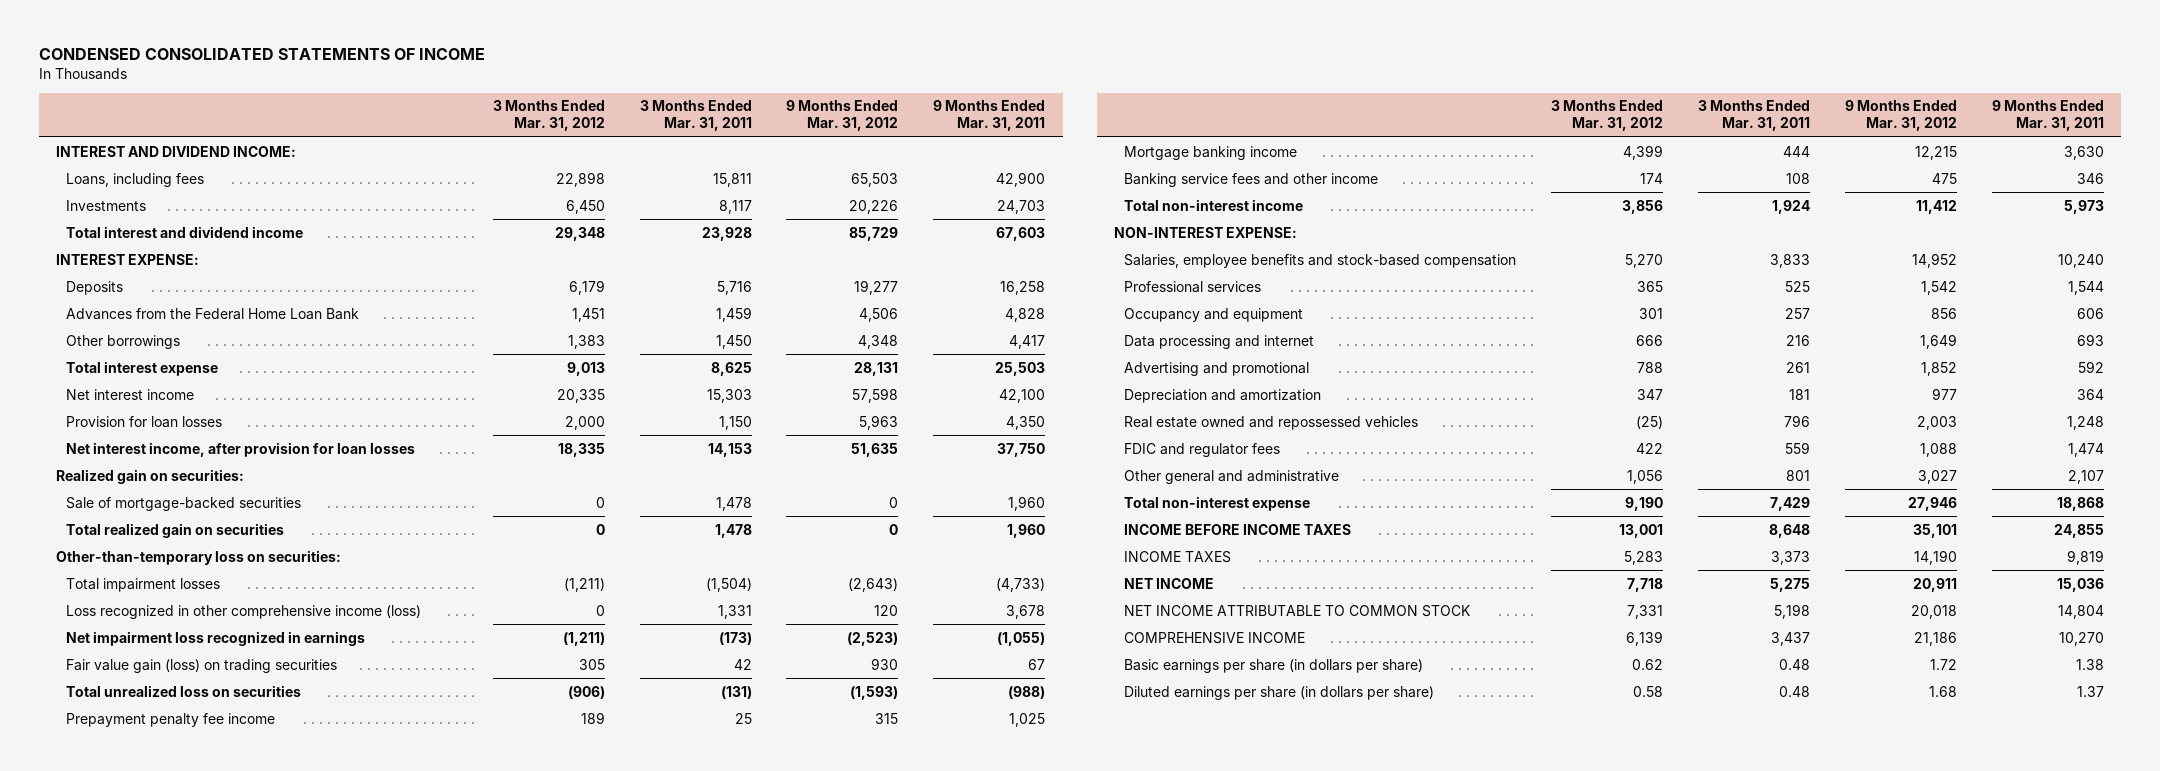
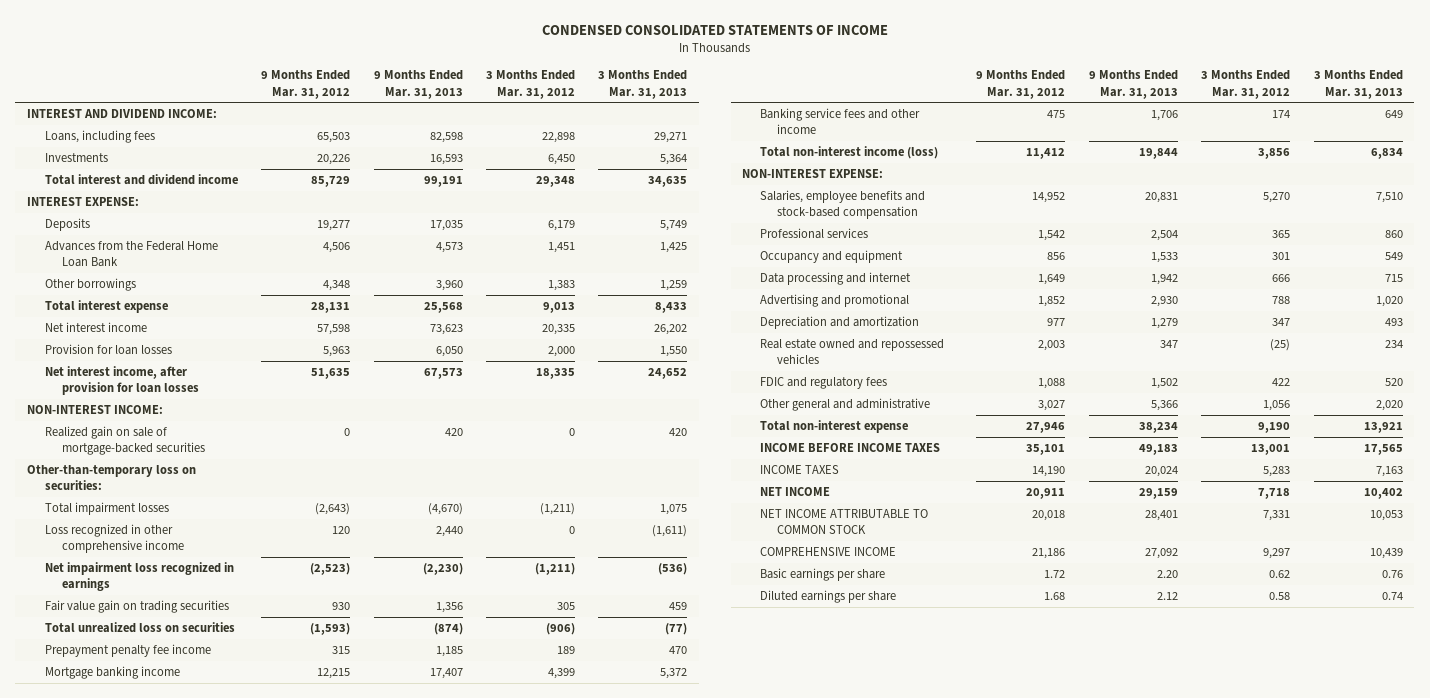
[639,100,752,132] 3 Months Ended Mar. 31, 2011 -> none
[933,100,1046,132] 9 Months Ended Mar. 31, 2011 -> none
none -> [373,70,463,99] 9 Months Ended Mar. 31, 2013
none -> [598,70,688,99] 3 Months Ended Mar. 31, 2013
[55,468,244,484] Realized gain on securities: -> none
[65,522,284,538] Total realized gain on securities -> none
none -> [27,405,164,415] NON-INTEREST INCOME:
[65,496,301,511] Sale of mortgage-backed securities -> [44,426,206,456] Realized gain on sale of mortgage-backed securities
[65,604,421,619] Loss recognized in other comprehensive income (loss) -> [44,524,185,554] Loss recognized in other comprehensive income
[65,658,337,673] Fair value gain (loss) on trading securities -> [44,600,229,614] Fair value gain on trading securities
[1124,198,1304,211] Total non-interest income -> [759,146,938,160] Total non-interest income (loss)
[1124,442,1281,457] FDIC and regulator fees -> [759,377,887,390] FDIC and regulatory fees
[1626,630,1664,646] 6,139 -> [1263,548,1291,560] 9,297
[1124,658,1424,673] Basic earnings per share (in dollars per share) -> [759,568,885,582] Basic earnings per share
[1124,685,1435,700] Diluted earnings per share (in dollars per share) -> [759,590,896,604] Diluted earnings per share

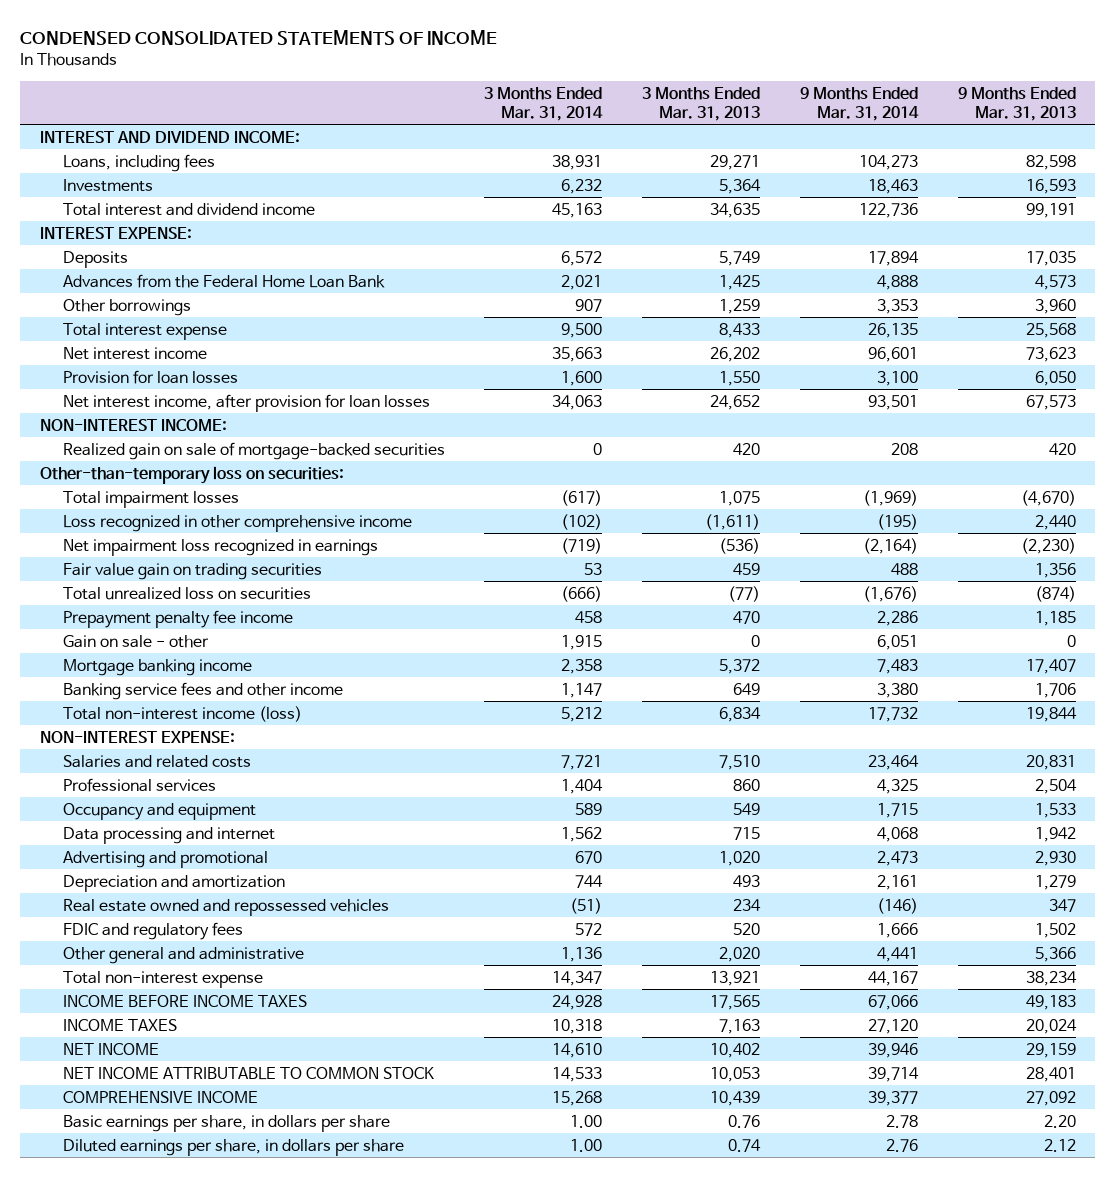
[261,70,351,99] 9 Months Ended Mar. 31, 2012 -> none
[486,70,576,99] 3 Months Ended Mar. 31, 2012 -> none
none -> [484,86,604,121] 3 Months Ended Mar. 31, 2014
none -> [799,86,919,121] 9 Months Ended Mar. 31, 2014
none -> [62,634,209,648] Gain on sale - other
[759,190,925,220] Salaries, employee benefits and stock-based compensation -> [62,754,251,768] Salaries and related costs
[759,568,885,582] Basic earnings per share -> [62,1114,390,1132] Basic earnings per share, in dollars per share
[759,590,896,604] Diluted earnings per share -> [62,1138,404,1156] Diluted earnings per share, in dollars per share

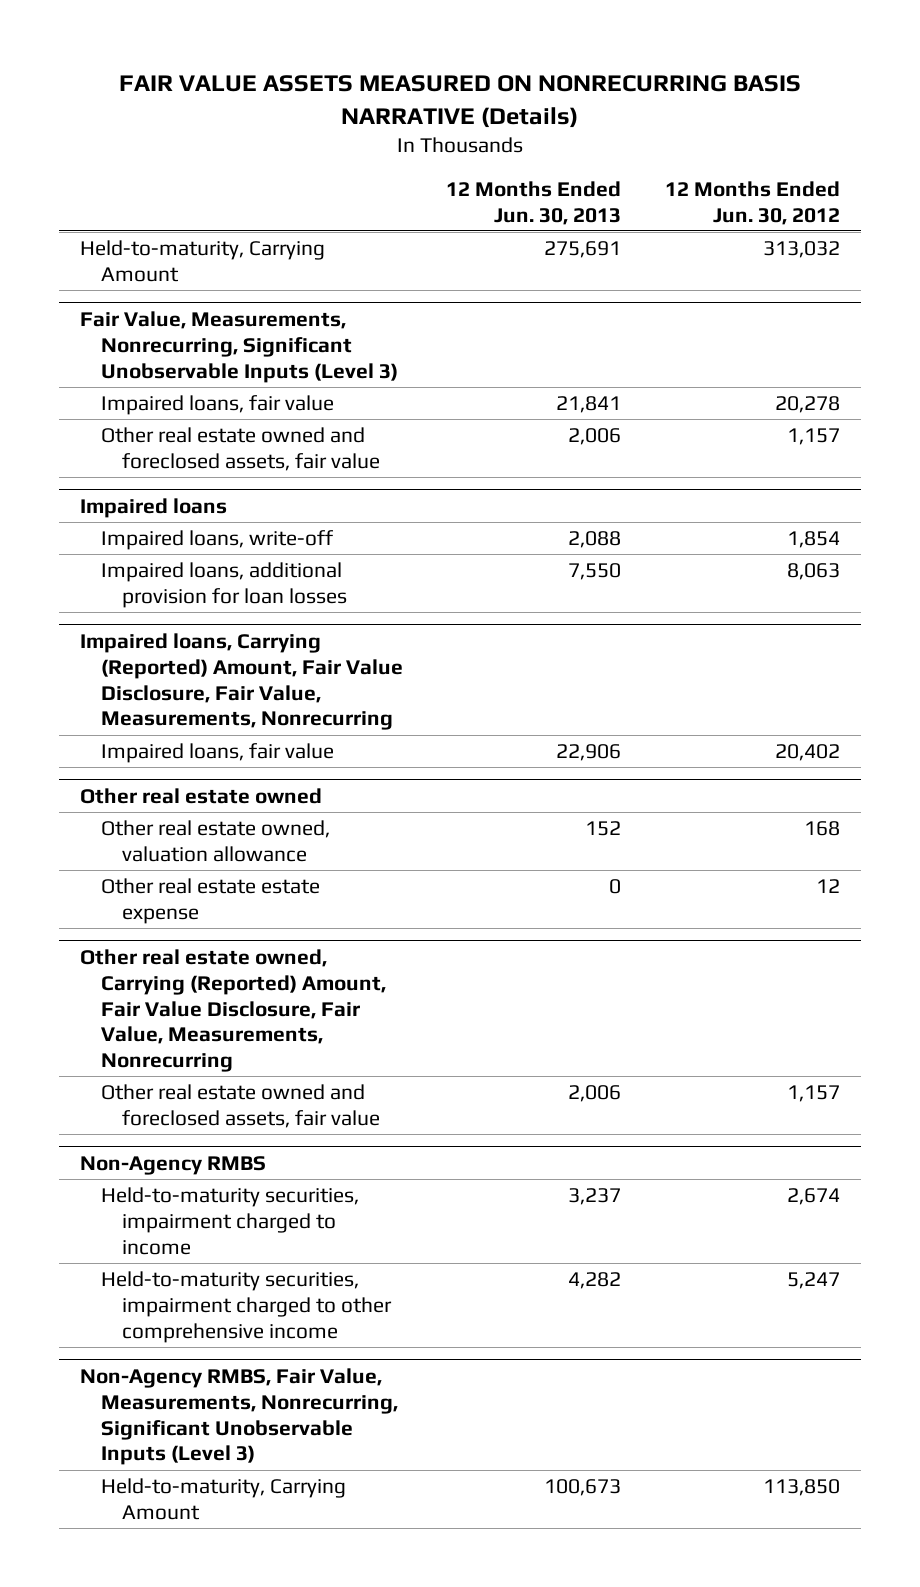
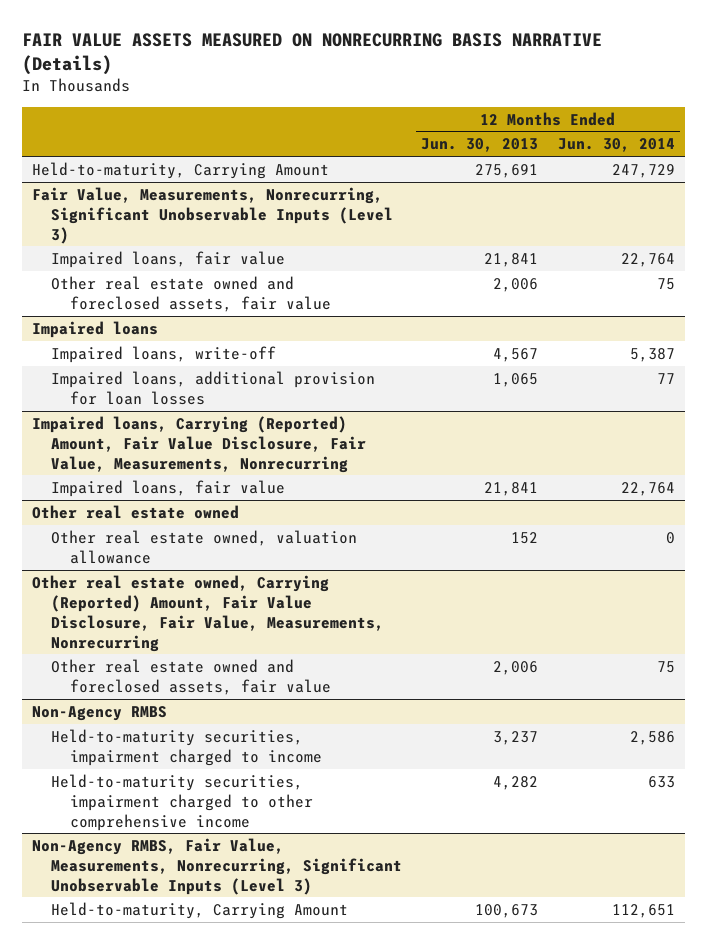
[664,180,840,225] 12 Months Ended Jun. 30, 2012 -> none
none -> [558,138,676,153] Jun. 30, 2014
[568,530,622,548] 2,088 -> [493,347,539,362] 4,567
[568,562,622,580] 7,550 -> [493,372,539,387] 1,065
[556,743,622,761] 22,906 -> [484,481,539,496] 21,841
[101,877,321,924] Other real estate estate expense -> none

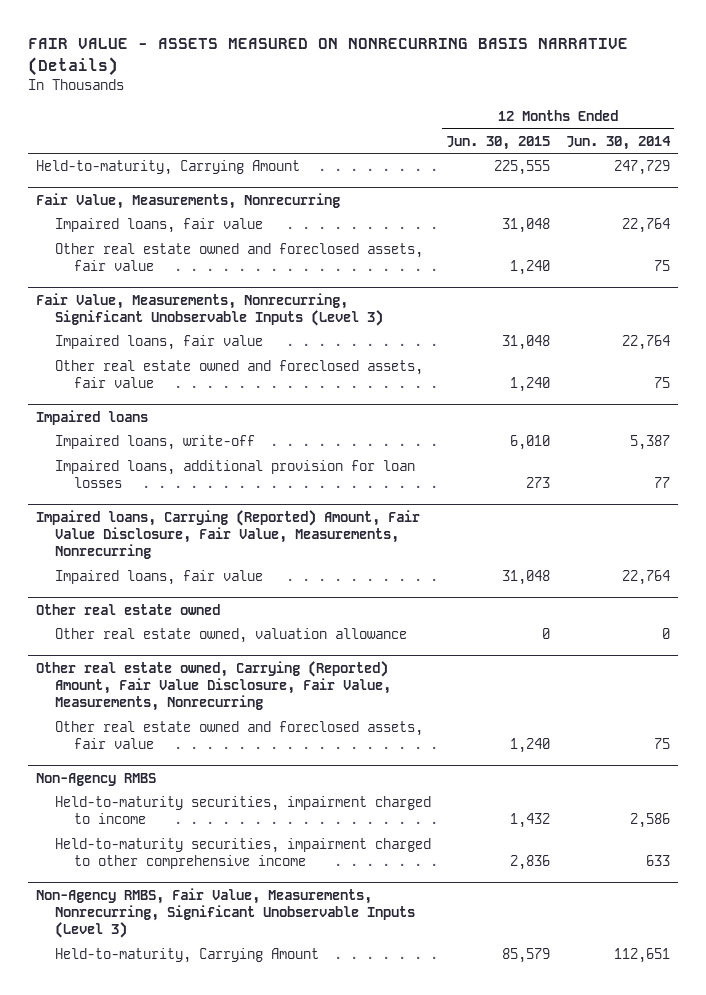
[21,33,602,76] FAIR VALUE ASSETS MEASURED ON NONRECURRING BASIS NARRATIVE (Details) -> [27,38,628,77] FAIR VALUE - ASSETS MEASURED ON NONRECURRING BASIS NARRATIVE (Details)
[421,138,539,153] Jun. 30, 2013 -> none
none -> [446,136,551,151] Jun. 30, 2015
none -> [35,192,340,209] Fair Value, Measurements, Nonrecurring
none -> [54,218,263,234] Impaired loans, fair value
none -> [54,243,423,272] Other real estate owned and foreclosed assets, fair value

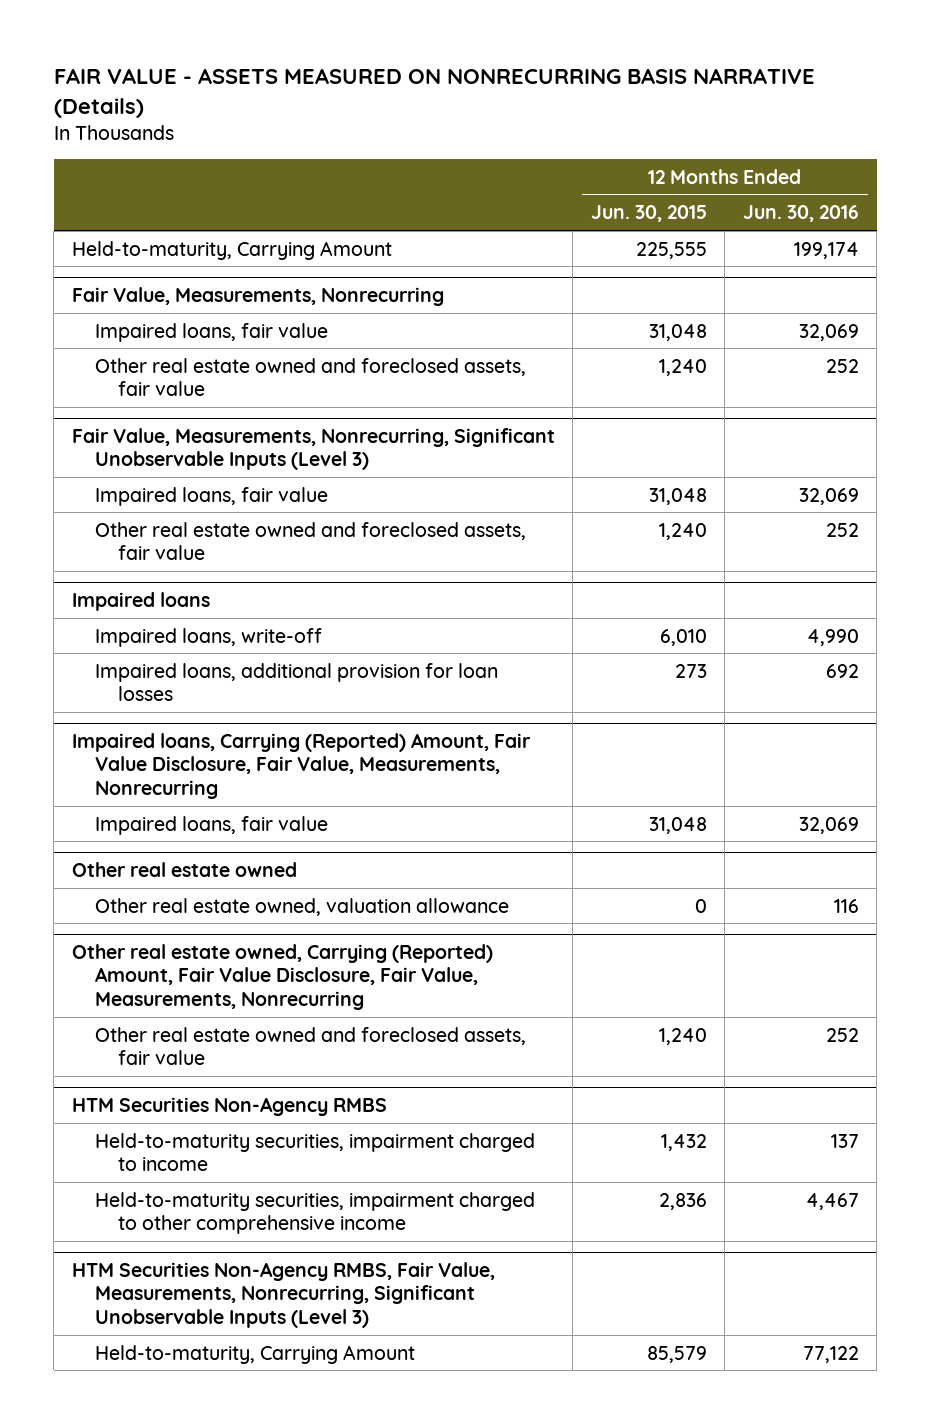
[566,136,672,151] Jun. 30, 2014 -> none
none -> [742,205,859,223] Jun. 30, 2016
[35,772,156,786] Non-Agency RMBS -> [71,1097,387,1117] HTM Securities Non-Agency RMBS
[35,887,415,939] Non-Agency RMBS, Fair Value, Measurements, Nonrecurring, Significant Unobservable Inputs (Level 3) -> [71,1262,495,1328] HTM Securities Non-Agency RMBS, Fair Value, Measurements, Nonrecurring, Significant Unobservable Inputs (Level 3)

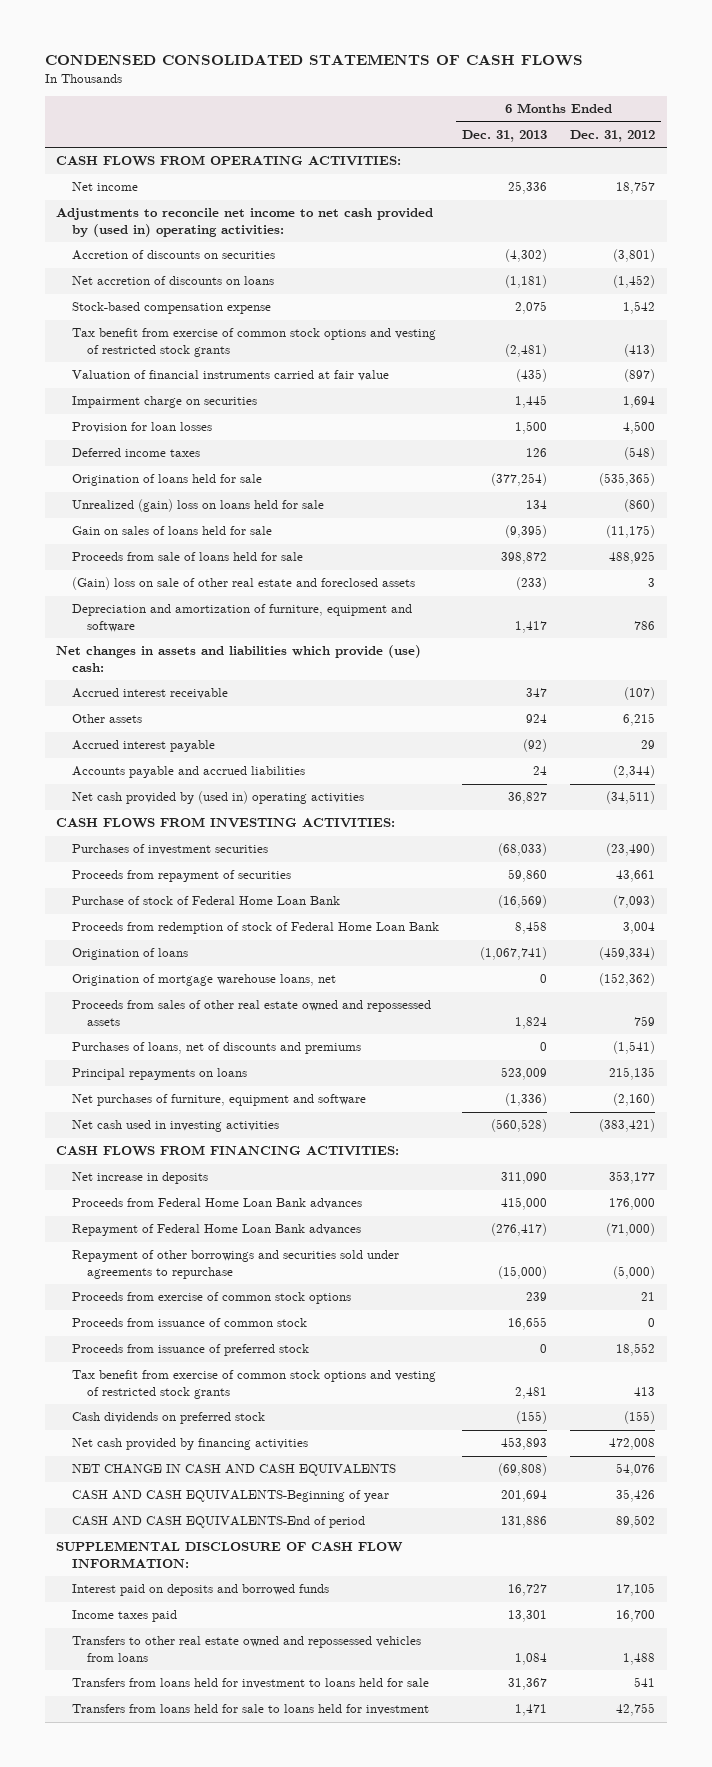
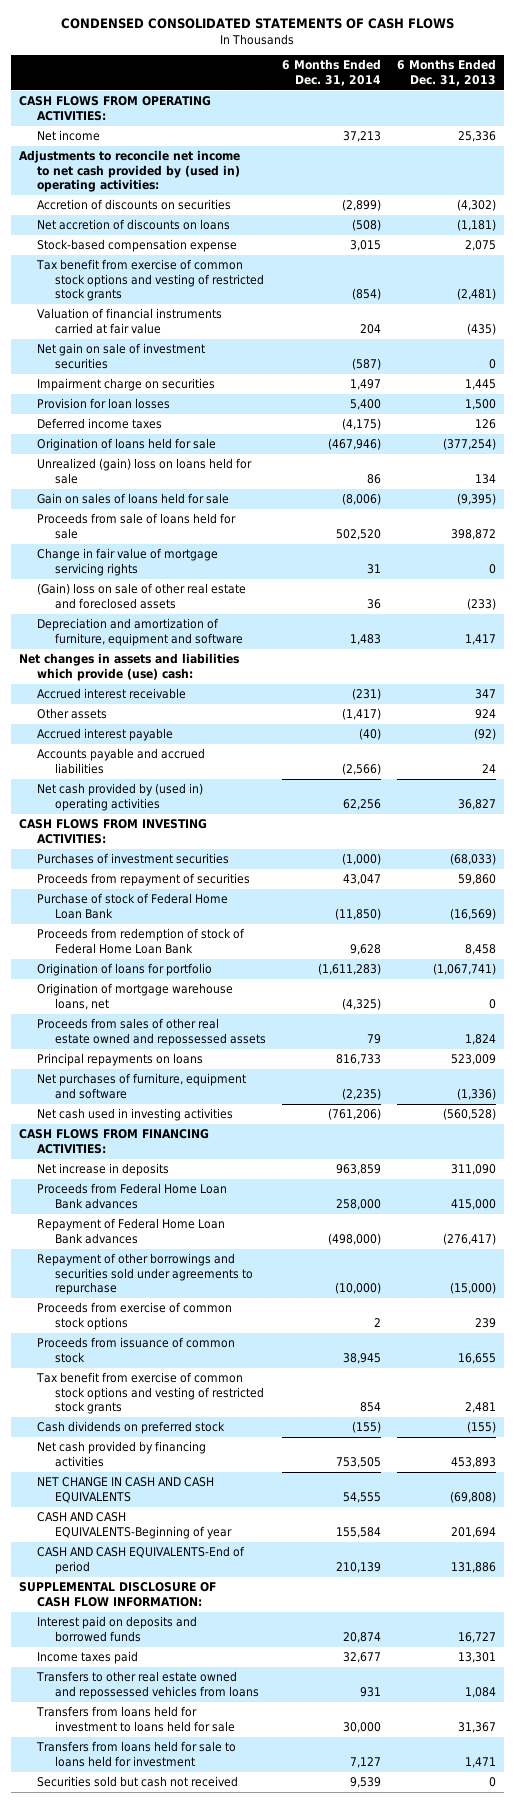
[570,130,656,143] Dec. 31, 2012 -> none
none -> [281,59,381,86] 6 Months Ended Dec. 31, 2014
none -> [36,343,205,369] Net gain on sale of investment securities
none -> [36,548,218,576] Change in fair value of mortgage servicing rights
[71,948,188,961] Origination of loans -> [36,963,212,977] Origination of loans for portfolio
[71,1042,361,1055] Purchases of loans, net of discounts and premiums -> none
[71,1344,309,1357] Proceeds from issuance of preferred stock -> none
none -> [36,1776,238,1788] Securities sold but cash not received

